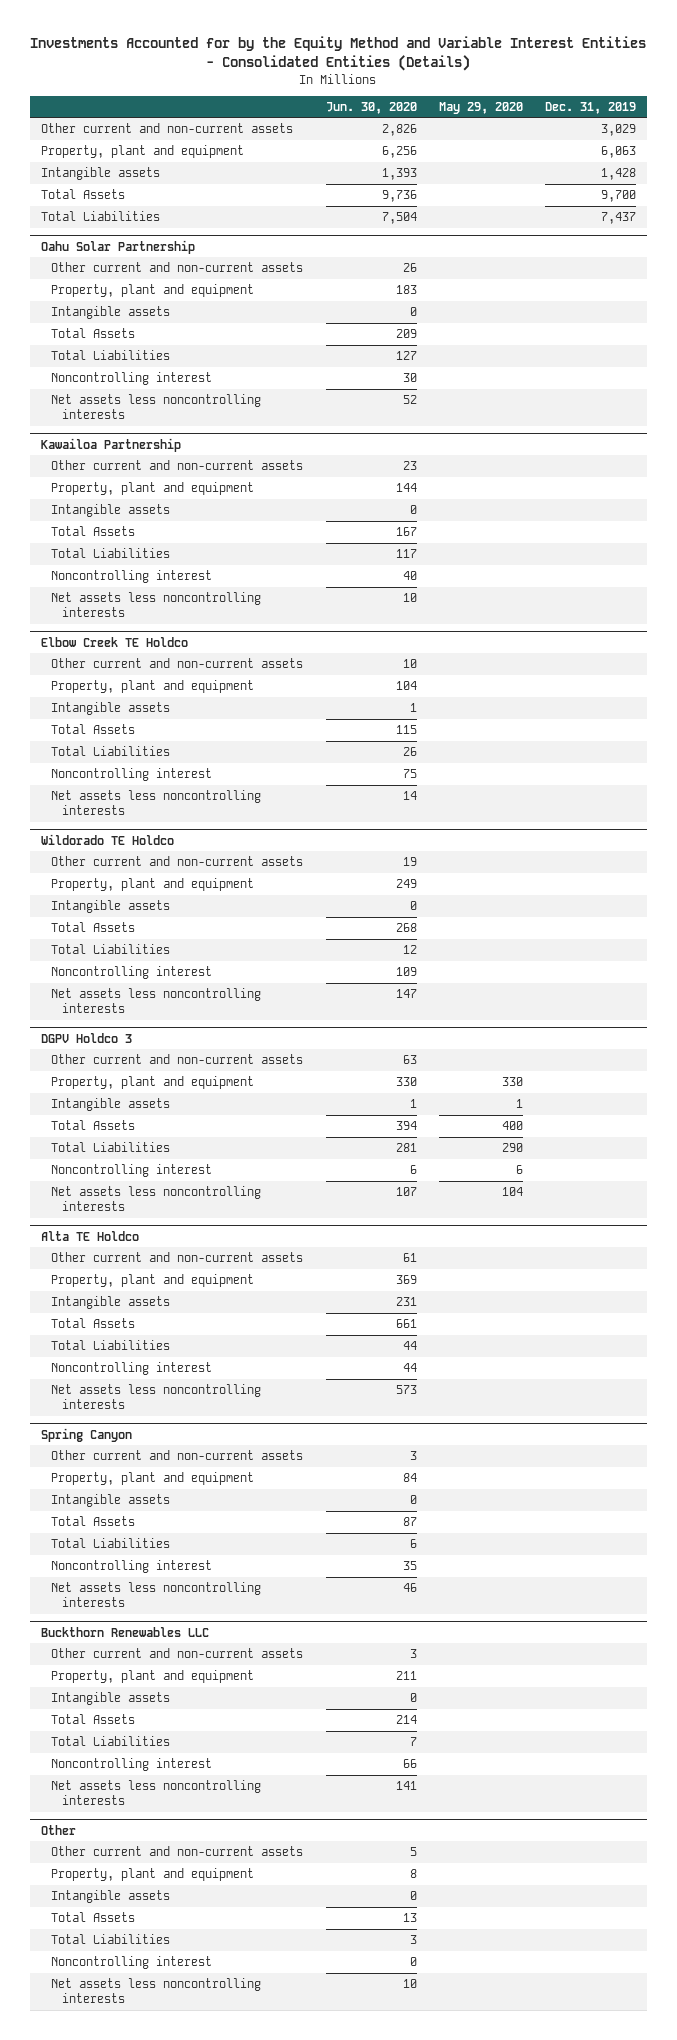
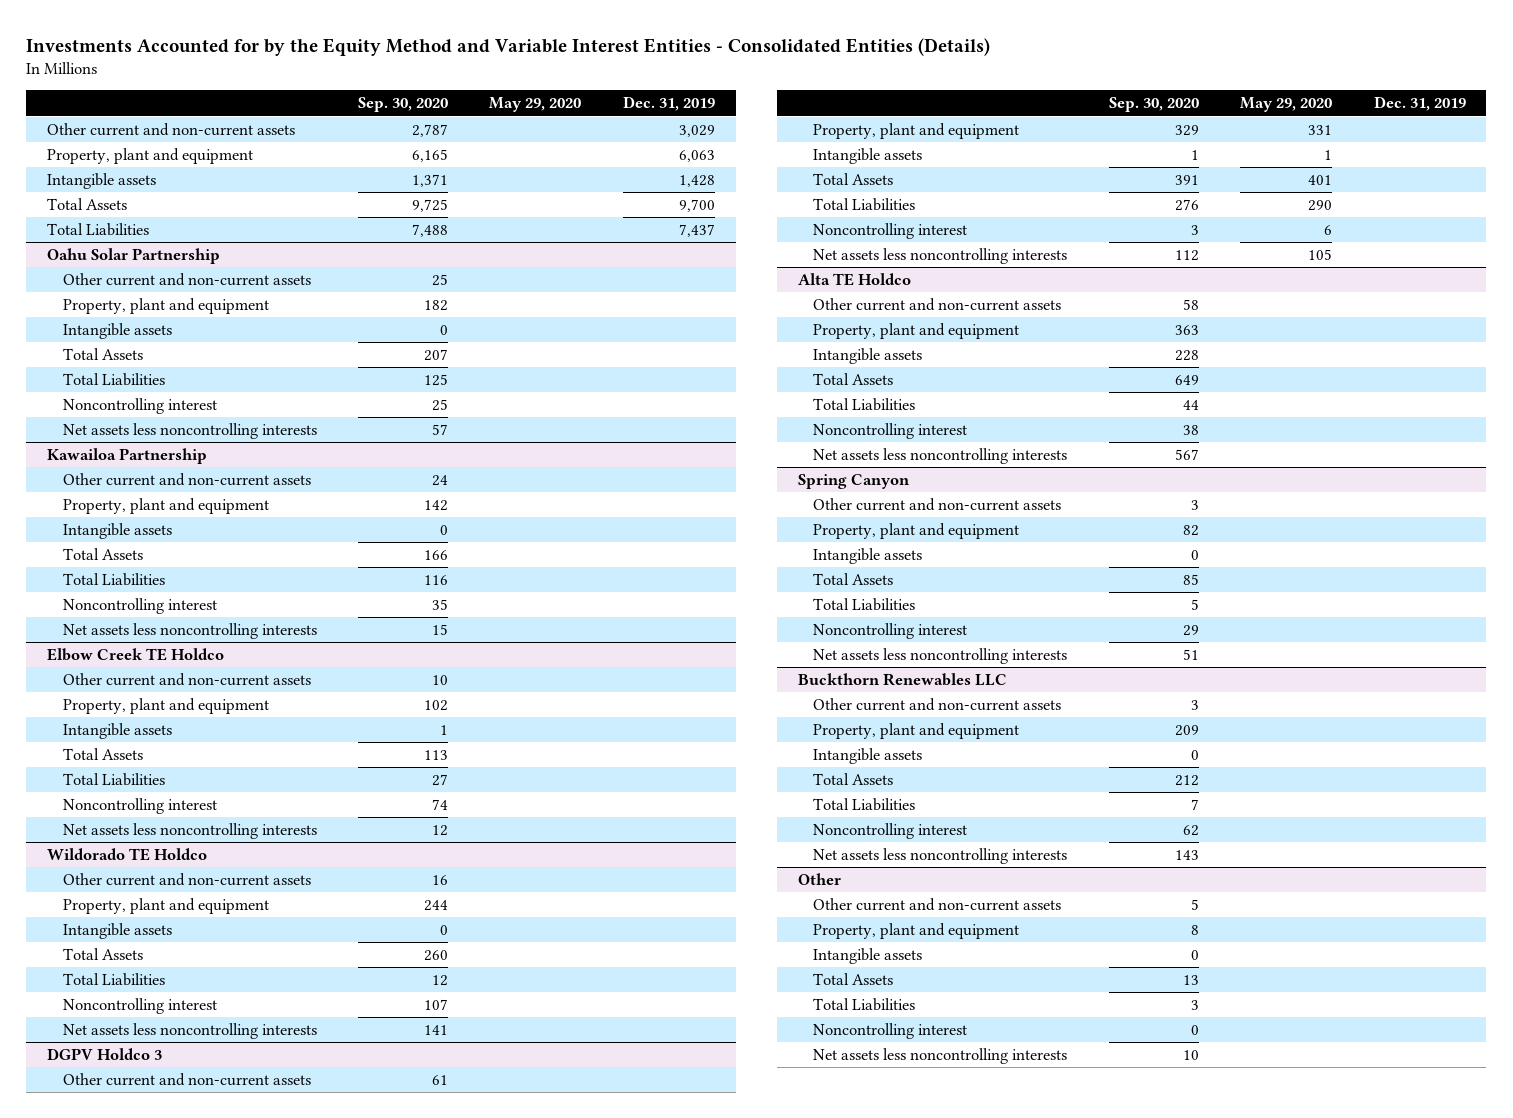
[325,101,417,114] Jun. 30, 2020 -> none
none -> [358,97,449,113] Sep. 30, 2020
[501,1077,523,1087] 330 -> [1308,124,1333,135] 331
[501,1121,523,1131] 400 -> [1308,174,1333,185] 401
[501,1187,523,1197] 104 -> [1308,248,1333,260] 105

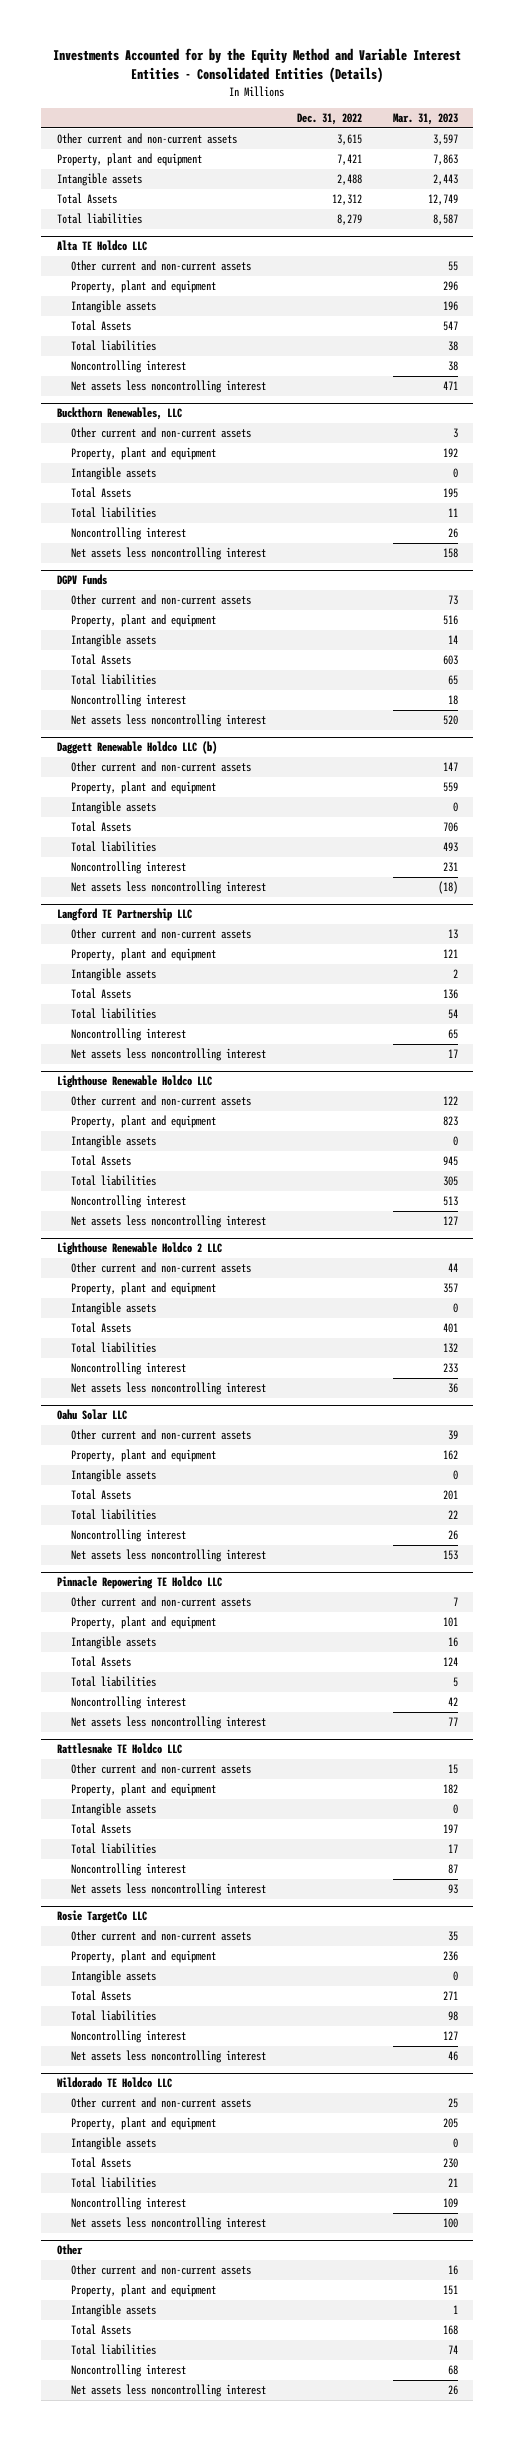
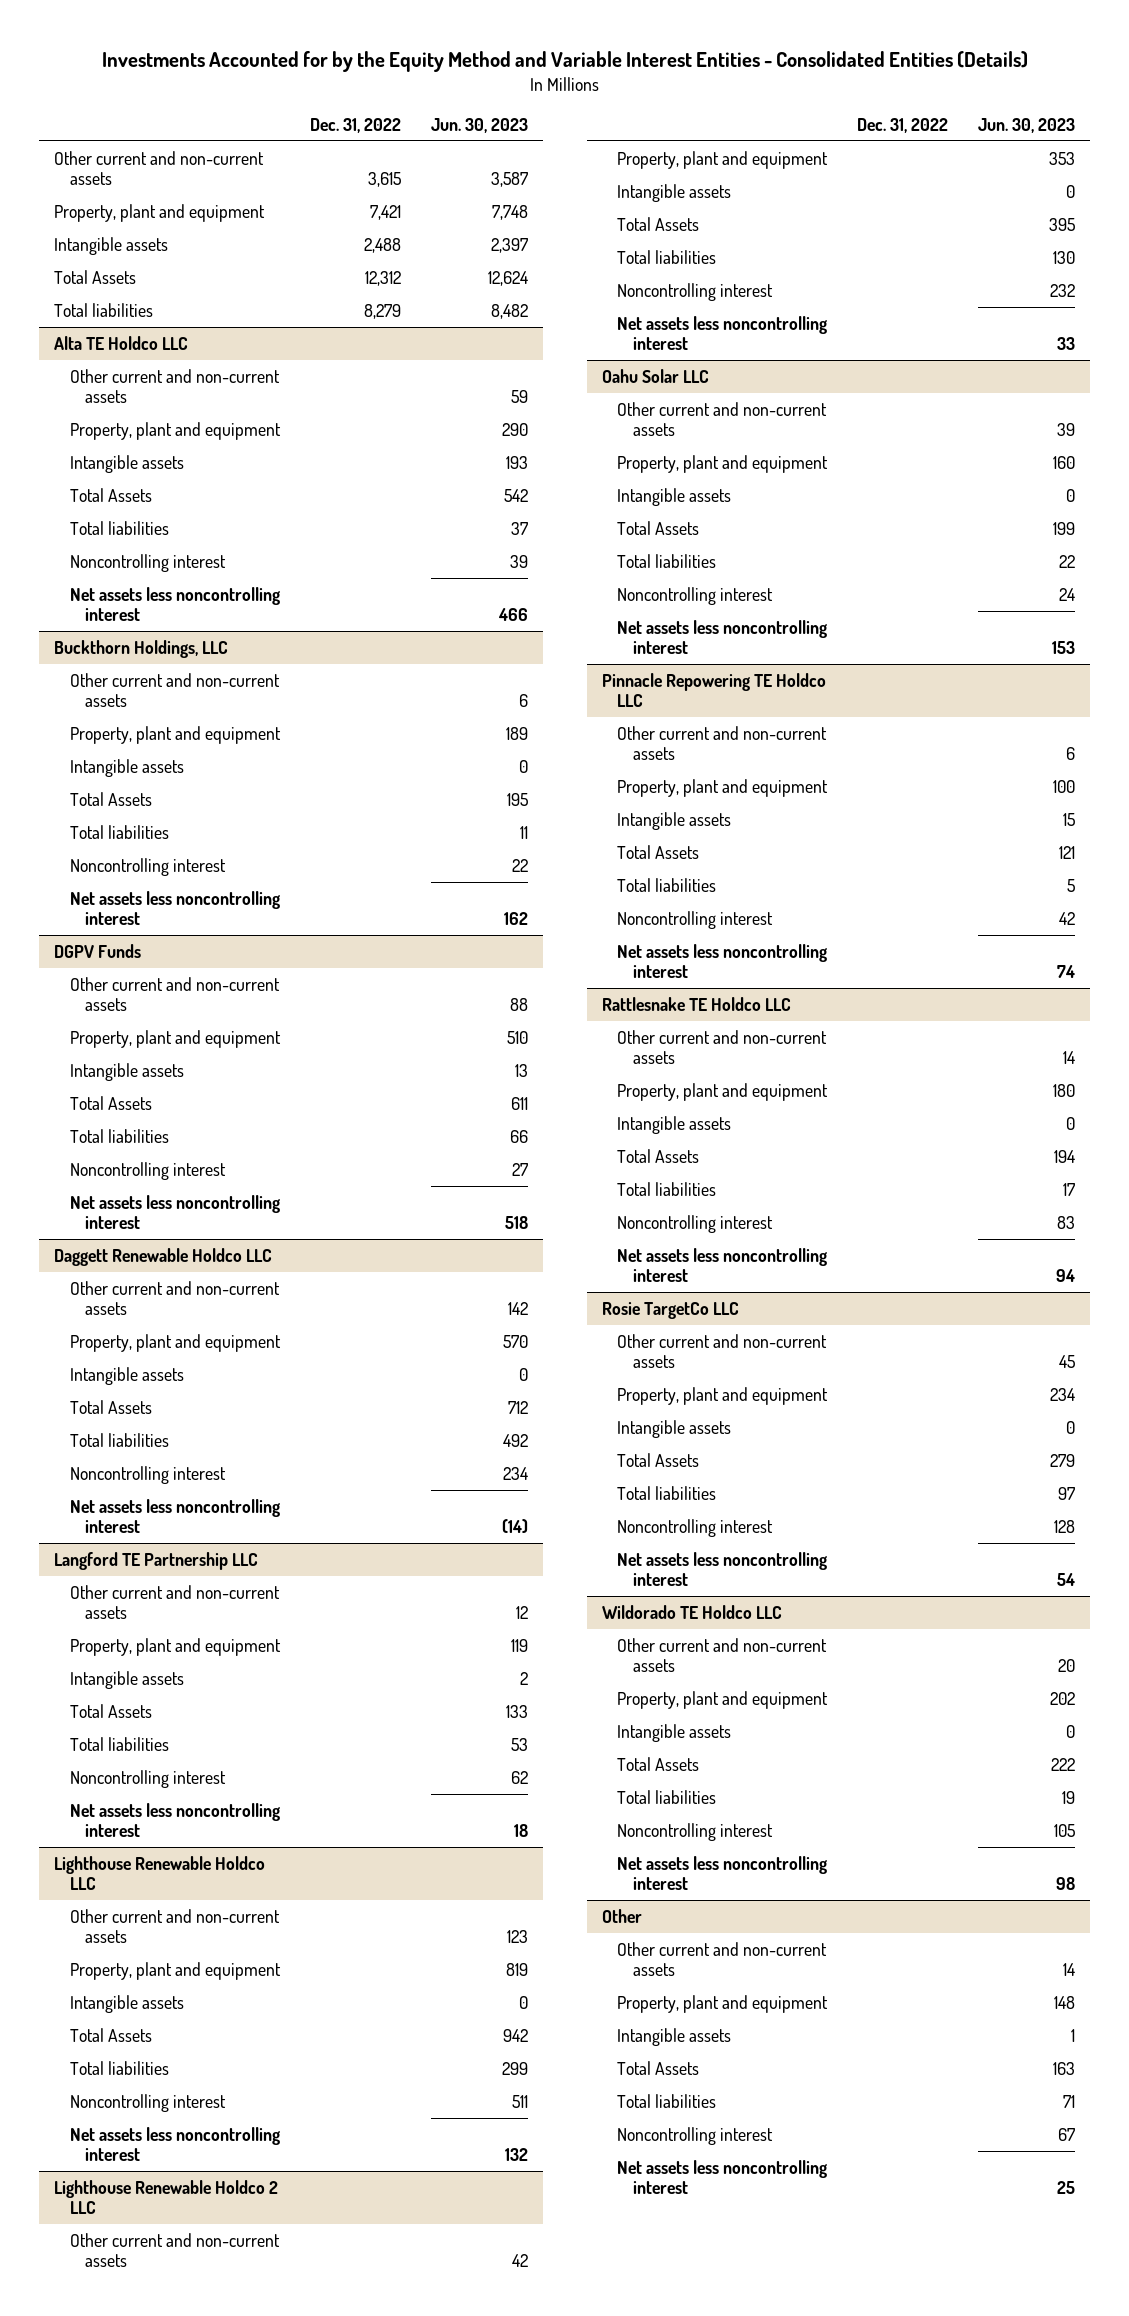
[392,113,458,126] Mar. 31, 2023 -> none
none -> [430,117,528,133] Jun. 30, 2023
[56,407,182,421] Buckthorn Renewables, LLC -> none
[71,427,252,439] Other current and non-current assets -> none
[71,447,217,461] Property, plant and equipment -> none
[71,467,157,481] Intangible assets -> none
[71,487,132,499] Total Assets -> none
[71,507,157,519] Total liabilities -> none
[71,527,187,541] Noncontrolling interest -> none
[71,547,267,561] Net assets less noncontrolling interest -> none
none -> [54,639,229,658] Buckthorn Holdings, LLC
none -> [69,672,280,708] Other current and non-current assets
none -> [69,725,281,744] Property, plant and equipment
none -> [69,758,184,777] Intangible assets
none -> [69,791,152,806] Total Assets
none -> [69,824,169,839] Total liabilities
none -> [69,857,226,876] Noncontrolling interest
none -> [69,890,280,926] Net assets less noncontrolling interest
[56,741,217,755] Daggett Renewable Holdco LLC (b) -> [54,1247,273,1266] Daggett Renewable Holdco LLC

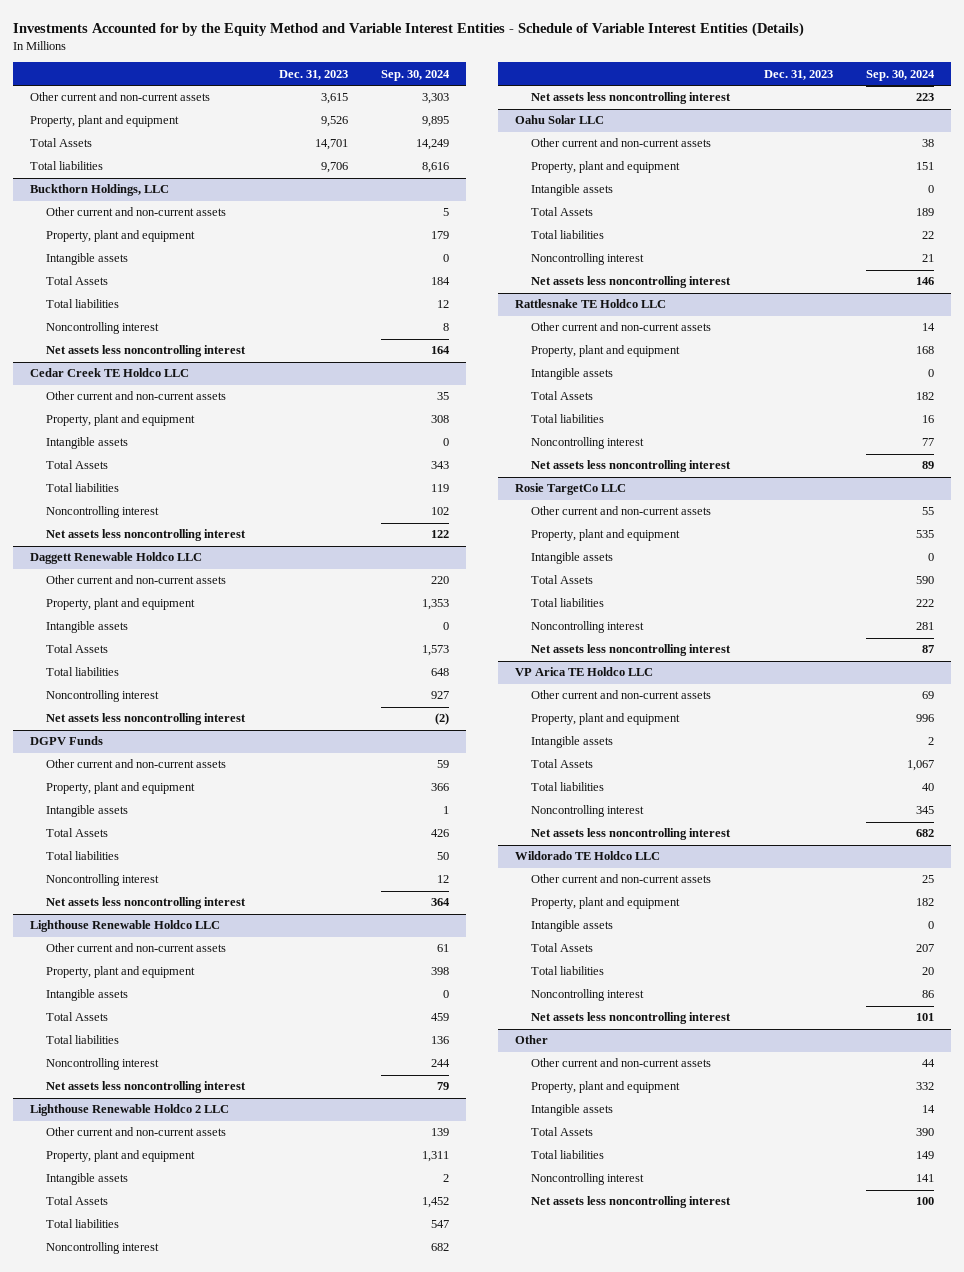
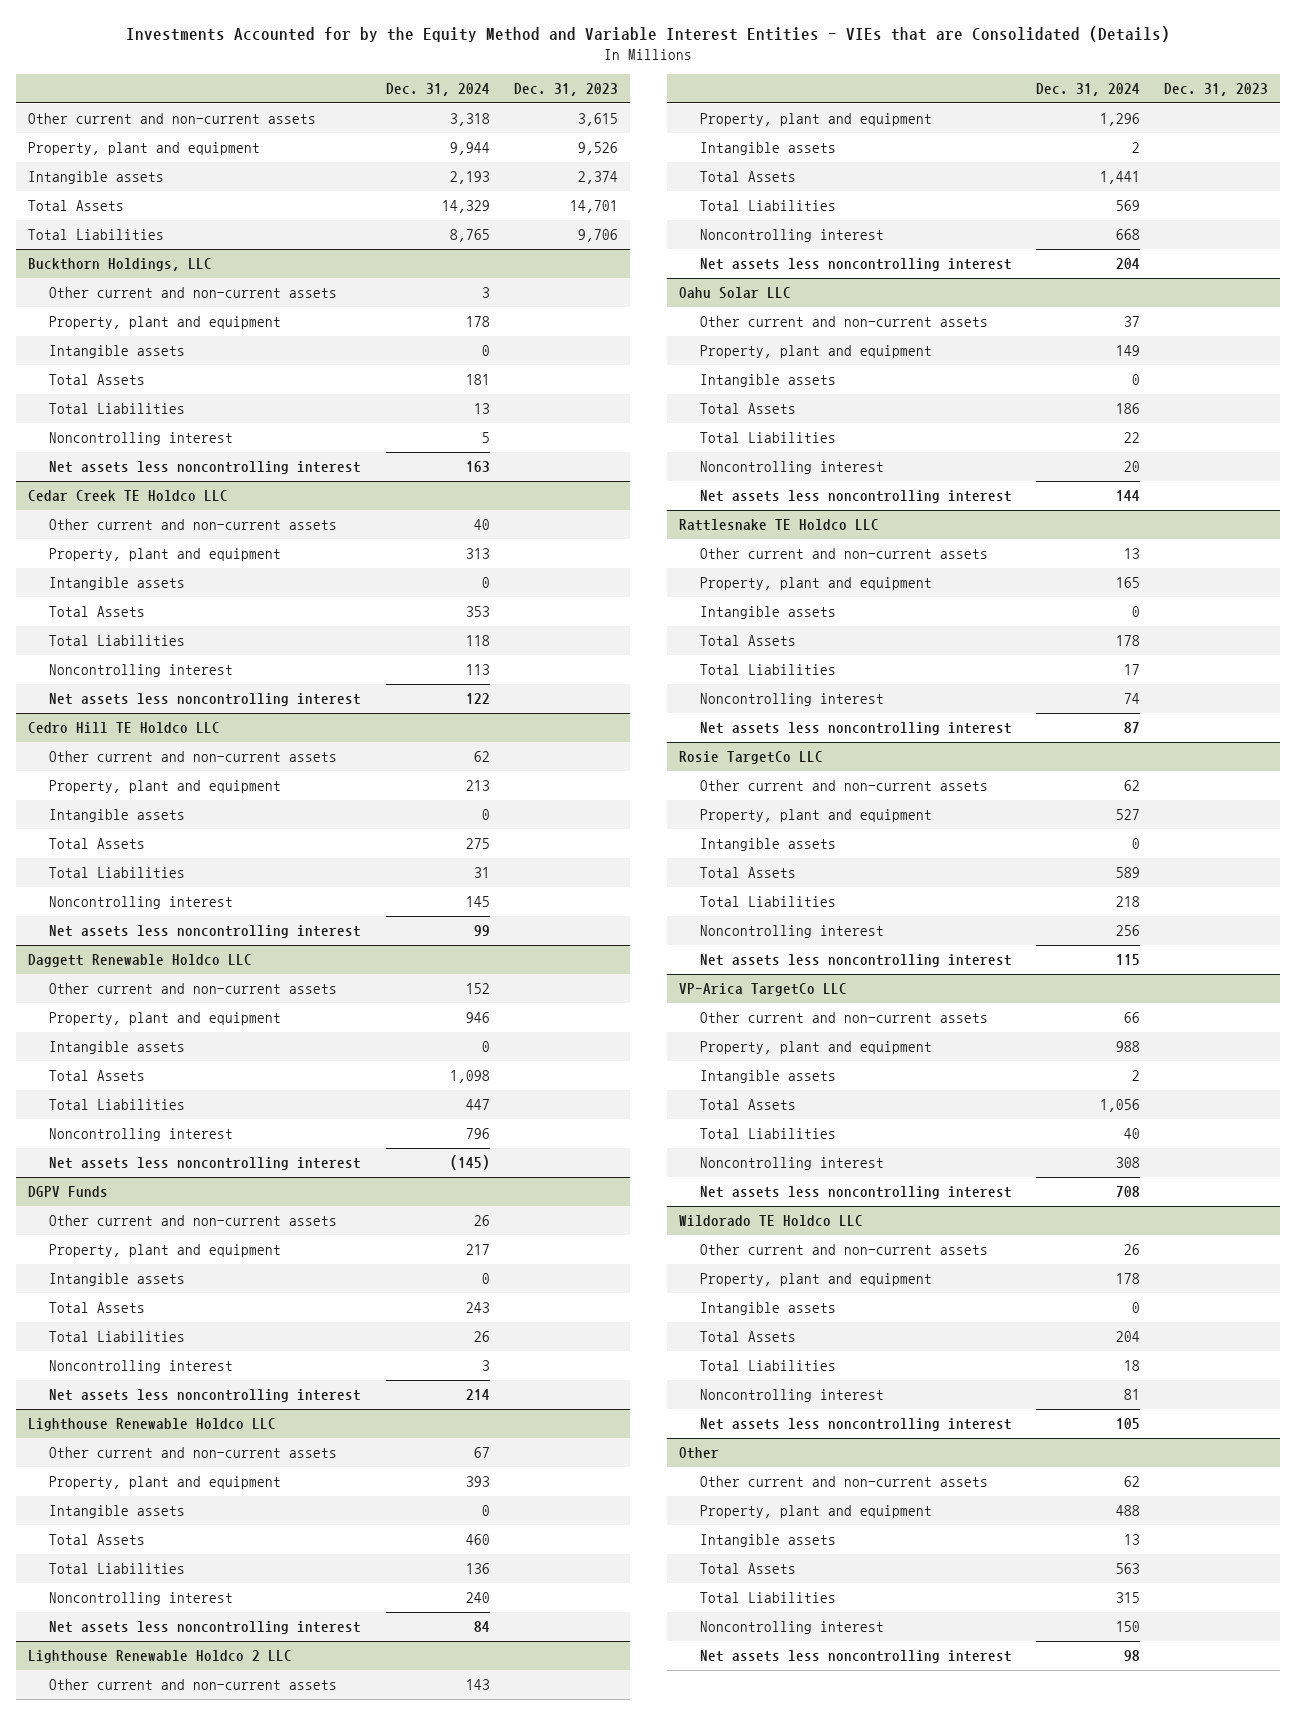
[12,21,804,37] Investments Accounted for by the Equity Method and Variable Interest Entities - Schedule of Variable Interest Entities (Details) -> [126,26,1171,43] Investments Accounted for by the Equity Method and Variable Interest Entities - VIEs that are Consolidated (Details)
[381,69,451,81] Sep. 30, 2024 -> none
none -> [385,82,490,96] Dec. 31, 2024
none -> [28,171,165,185] Intangible assets
[29,161,103,171] Total liabilities -> [28,229,165,241] Total Liabilities
[46,299,120,309] Total liabilities -> [49,403,186,415] Total Liabilities
[46,483,120,493] Total liabilities -> [49,635,186,647] Total Liabilities
none -> [28,722,221,734] Cedro Hill TE Holdco LLC
none -> [49,751,338,763] Other current and non-current assets
none -> [49,780,282,794] Property, plant and equipment
none -> [49,809,186,823] Intangible assets
none -> [49,838,146,850] Total Assets
none -> [49,867,186,879] Total Liabilities
none -> [49,896,234,910] Noncontrolling interest
none -> [49,925,362,939] Net assets less noncontrolling interest
[46,667,120,677] Total liabilities -> [49,1099,186,1111] Total Liabilities
[46,851,120,861] Total liabilities -> [49,1331,186,1343] Total Liabilities
[46,1035,120,1045] Total liabilities -> [49,1563,186,1575] Total Liabilities
[46,1219,120,1229] Total liabilities -> [699,200,836,212] Total Liabilities
[530,230,604,240] Total liabilities -> [699,432,836,444] Total Liabilities
[530,414,604,424] Total liabilities -> [699,664,836,676] Total Liabilities
[530,598,604,608] Total liabilities -> [699,896,836,908] Total Liabilities
[514,667,653,677] VP Arica TE Holdco LLC -> [678,983,847,997] VP-Arica TargetCo LLC
[530,782,604,792] Total liabilities -> [699,1128,836,1140] Total Liabilities
[530,966,604,976] Total liabilities -> [699,1360,836,1372] Total Liabilities
[530,1150,604,1160] Total liabilities -> [699,1592,836,1604] Total Liabilities

